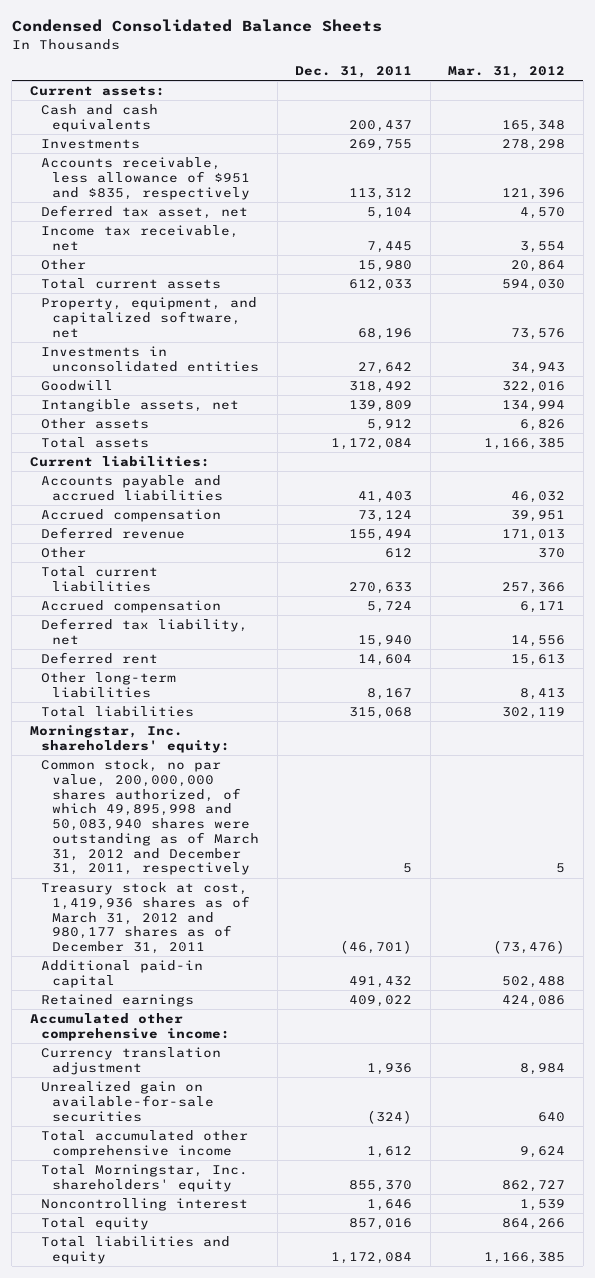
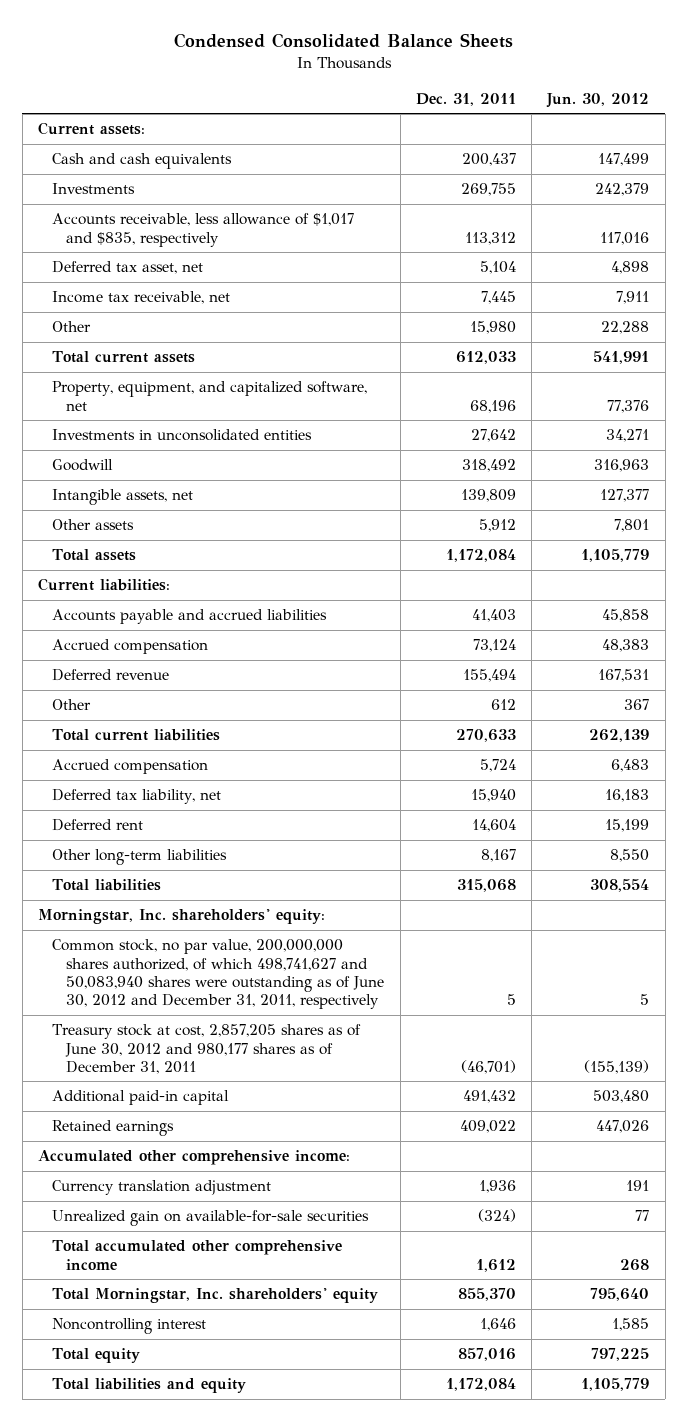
[448,66,566,79] Mar. 31, 2012 -> none
none -> [546,92,650,108] Jun. 30, 2012
[40,157,251,200] Accounts receivable, less allowance of $951 and $835, respectively -> [52,213,355,247] Accounts receivable, less allowance of $1,017 and $835, respectively
[40,759,260,876] Common stock, no par value, 200,000,000 shares authorized, of which 49,895,998 and 50,083,940 shares were outstanding as of March 31, 2012 and December 31, 2011, respectively -> [52,939,385,1010] Common stock, no par value, 200,000,000 shares authorized, of which 498,741,627 and 50,083,940 shares were outstanding as of June 30, 2012 and December 31, 2011, respectively
[40,882,251,955] Treasury stock at cost, 1,419,936 shares as of March 31, 2012 and 980,177 shares as of December 31, 2011 -> [52,1024,362,1074] Treasury stock at cost, 2,857,205 shares as of June 30, 2012 and 980,177 shares as of December 31, 2011

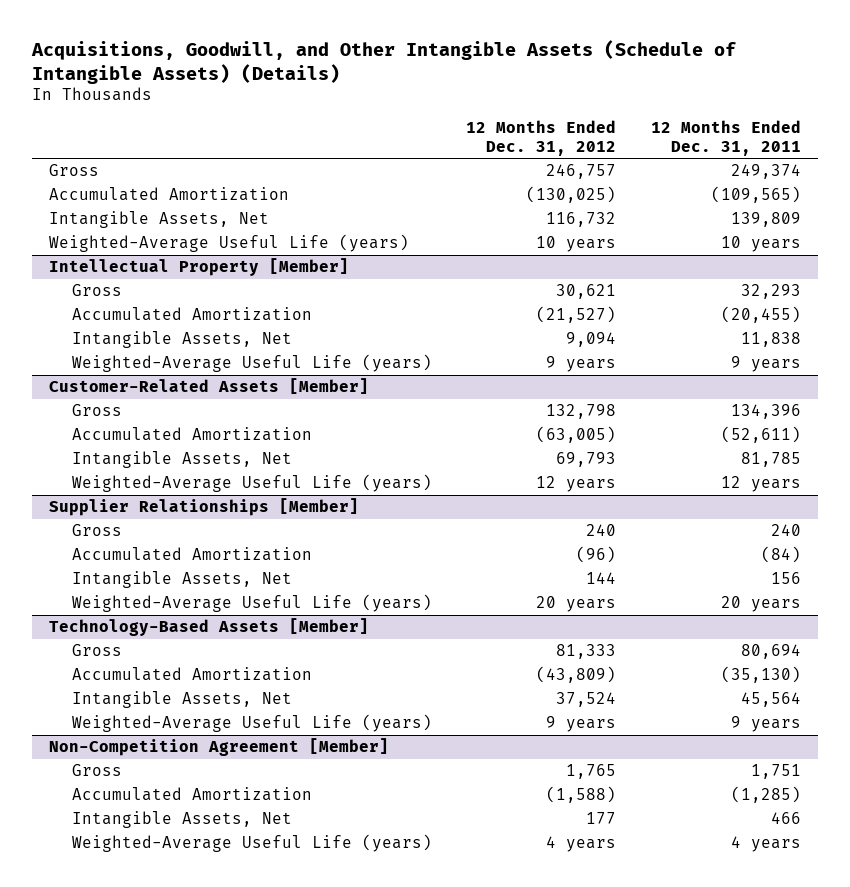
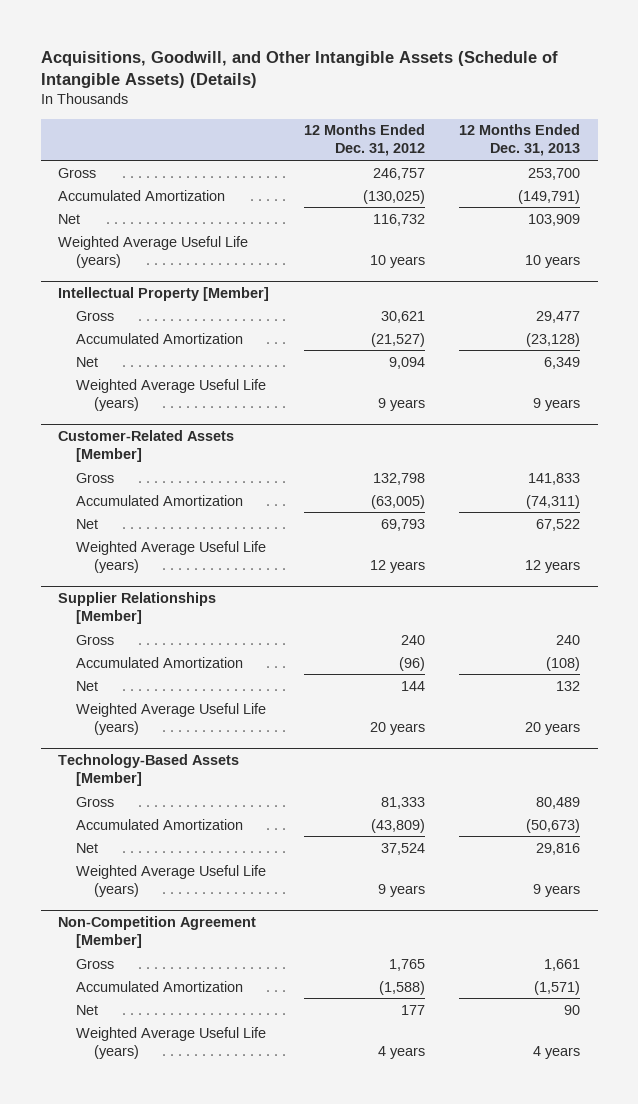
[650,120,801,156] 12 Months Ended Dec. 31, 2011 -> none
none -> [459,124,581,157] 12 Months Ended Dec. 31, 2013
[48,211,269,229] Intangible Assets, Net -> [58,213,81,224] Net
[48,234,409,253] Weighted-Average Useful Life (years) -> [58,235,249,268] Weighted Average Useful Life (years)
[71,331,292,349] Intangible Assets, Net -> [75,356,98,367] Net
[71,354,432,373] Weighted-Average Useful Life (years) -> [75,378,266,411] Weighted Average Useful Life (years)
[71,451,292,469] Intangible Assets, Net -> [75,518,98,529] Net
[71,474,432,493] Weighted-Average Useful Life (years) -> [75,540,266,573] Weighted Average Useful Life (years)
[71,571,292,589] Intangible Assets, Net -> [75,680,98,691] Net
[71,594,432,613] Weighted-Average Useful Life (years) -> [75,702,266,735] Weighted Average Useful Life (years)
[71,691,292,709] Intangible Assets, Net -> [75,842,98,853] Net
[71,714,432,733] Weighted-Average Useful Life (years) -> [75,864,266,897] Weighted Average Useful Life (years)
[71,811,292,829] Intangible Assets, Net -> [75,1004,98,1015] Net
[71,834,432,853] Weighted-Average Useful Life (years) -> [75,1026,266,1059] Weighted Average Useful Life (years)

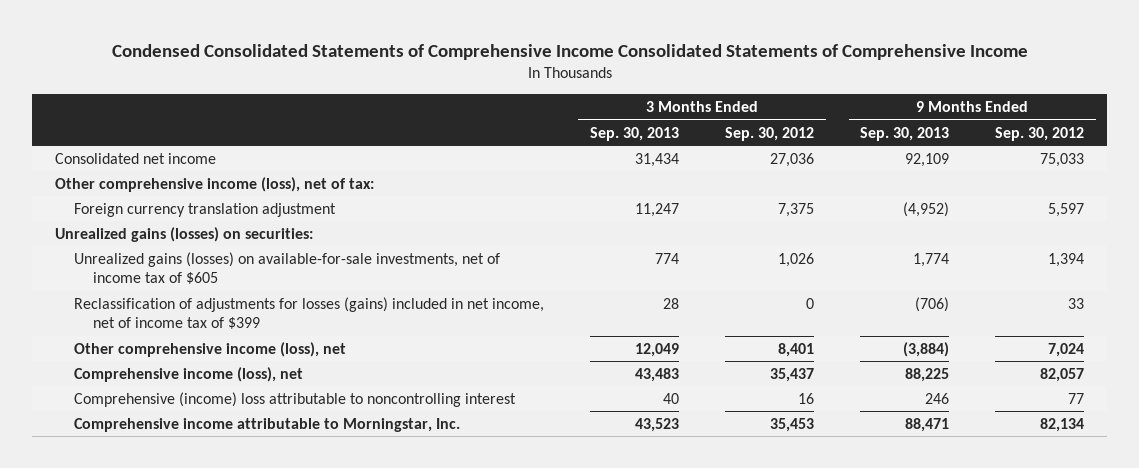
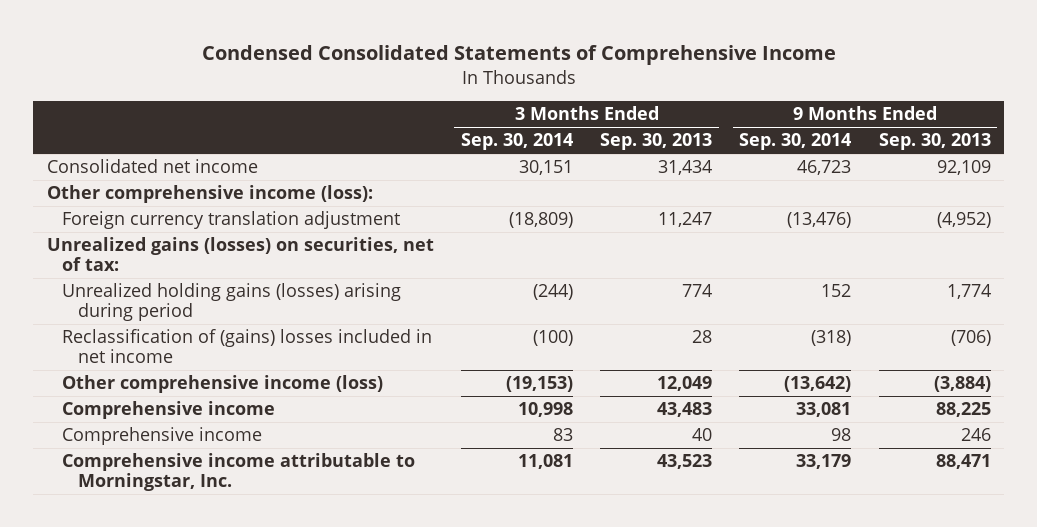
[111,43,1028,60] Condensed Consolidated Statements of Comprehensive Income Consolidated Statements of Comprehensive Income -> [201,45,836,66] Condensed Consolidated Statements of Comprehensive Income
[725,126,815,141] Sep. 30, 2012 -> none
[995,126,1085,141] Sep. 30, 2012 -> none
none -> [460,133,573,151] Sep. 30, 2014
none -> [739,133,852,151] Sep. 30, 2014
[54,176,374,192] Other comprehensive income (loss), net of tax: -> [46,185,373,204] Other comprehensive income (loss):
[54,226,313,242] Unrealized gains (losses) on securities: -> [46,237,434,272] Unrealized gains (losses) on securities, net of tax:
[73,251,500,285] Unrealized gains (losses) on available-for-sale investments, net of income tax of $605 -> [62,283,402,322] Unrealized holding gains (losses) arising during period
[73,296,544,330] Reclassification of adjustments for losses (gains) included in net income, net of income tax of $399 -> [62,329,433,364] Reclassification of (gains) losses included in net income
[73,341,346,357] Other comprehensive income (loss), net -> [62,375,384,394] Other comprehensive income (loss)
[73,366,303,382] Comprehensive income (loss), net -> [62,401,276,420] Comprehensive income
[73,391,516,407] Comprehensive (income) loss attributable to noncontrolling interest -> [62,427,263,446] Comprehensive income

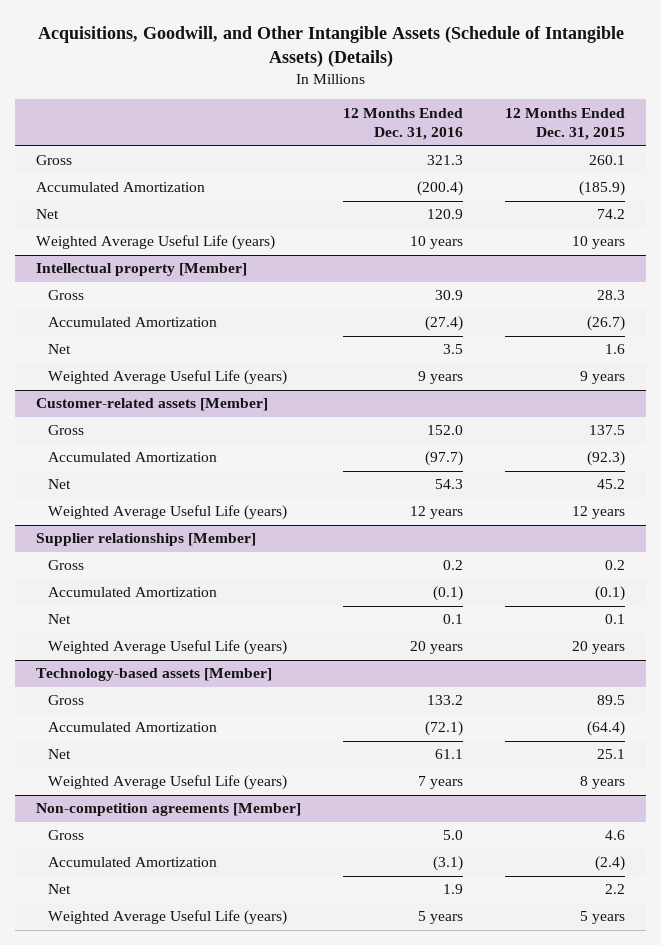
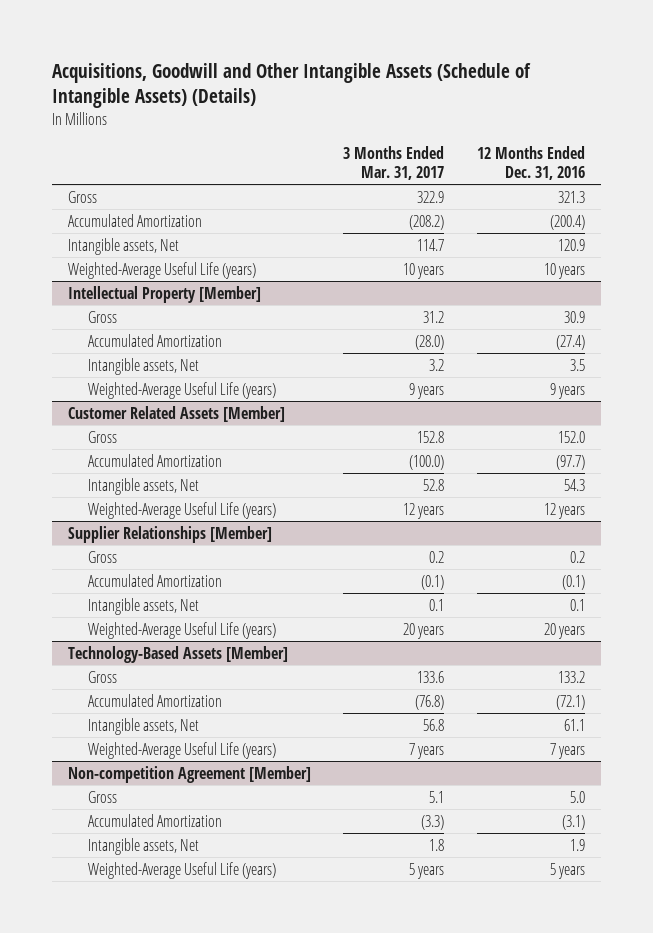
[37,26,624,68] Acquisitions, Goodwill, and Other Intangible Assets (Schedule of Intangible Assets) (Details) -> [52,62,532,108] Acquisitions, Goodwill and Other Intangible Assets (Schedule of Intangible Assets) (Details)
[505,107,626,141] 12 Months Ended Dec. 31, 2015 -> none
none -> [343,145,445,180] 3 Months Ended Mar. 31, 2017
[36,209,60,220] Net -> [68,237,180,255] Intangible assets, Net
[36,235,276,251] Weighted Average Useful Life (years) -> [68,261,257,279] Weighted-Average Useful Life (years)
[36,263,248,277] Intellectual property [Member] -> [68,285,262,303] Intellectual Property [Member]
[48,344,72,355] Net -> [88,357,200,375] Intangible assets, Net
[48,370,288,386] Weighted Average Useful Life (years) -> [88,381,277,399] Weighted-Average Useful Life (years)
[36,398,269,412] Customer-related assets [Member] -> [68,405,286,422] Customer Related Assets [Member]
[48,479,72,490] Net -> [88,477,200,495] Intangible assets, Net
[48,505,288,521] Weighted Average Useful Life (years) -> [88,501,277,519] Weighted-Average Useful Life (years)
[36,533,257,547] Supplier relationships [Member] -> [68,525,273,543] Supplier Relationships [Member]
[48,614,72,625] Net -> [88,597,200,615] Intangible assets, Net
[48,640,288,656] Weighted Average Useful Life (years) -> [88,621,277,639] Weighted-Average Useful Life (years)
[36,668,273,682] Technology-based assets [Member] -> [68,645,289,663] Technology-Based Assets [Member]
[48,749,72,760] Net -> [88,717,200,735] Intangible assets, Net
[48,775,288,791] Weighted Average Useful Life (years) -> [88,741,277,759] Weighted-Average Useful Life (years)
[36,803,302,817] Non-competition agreements [Member] -> [68,765,312,783] Non-competition Agreement [Member]
[48,884,72,895] Net -> [88,837,200,855] Intangible assets, Net
[48,910,288,926] Weighted Average Useful Life (years) -> [88,861,277,879] Weighted-Average Useful Life (years)

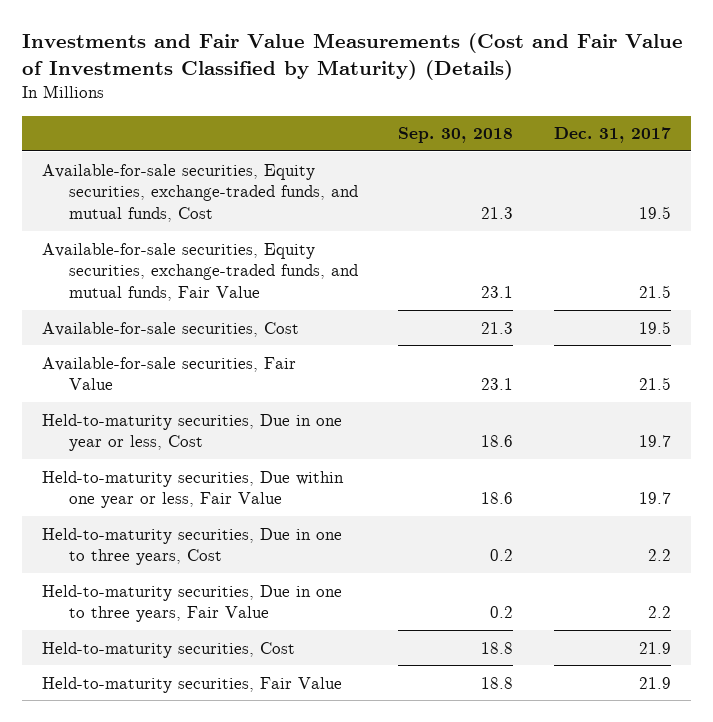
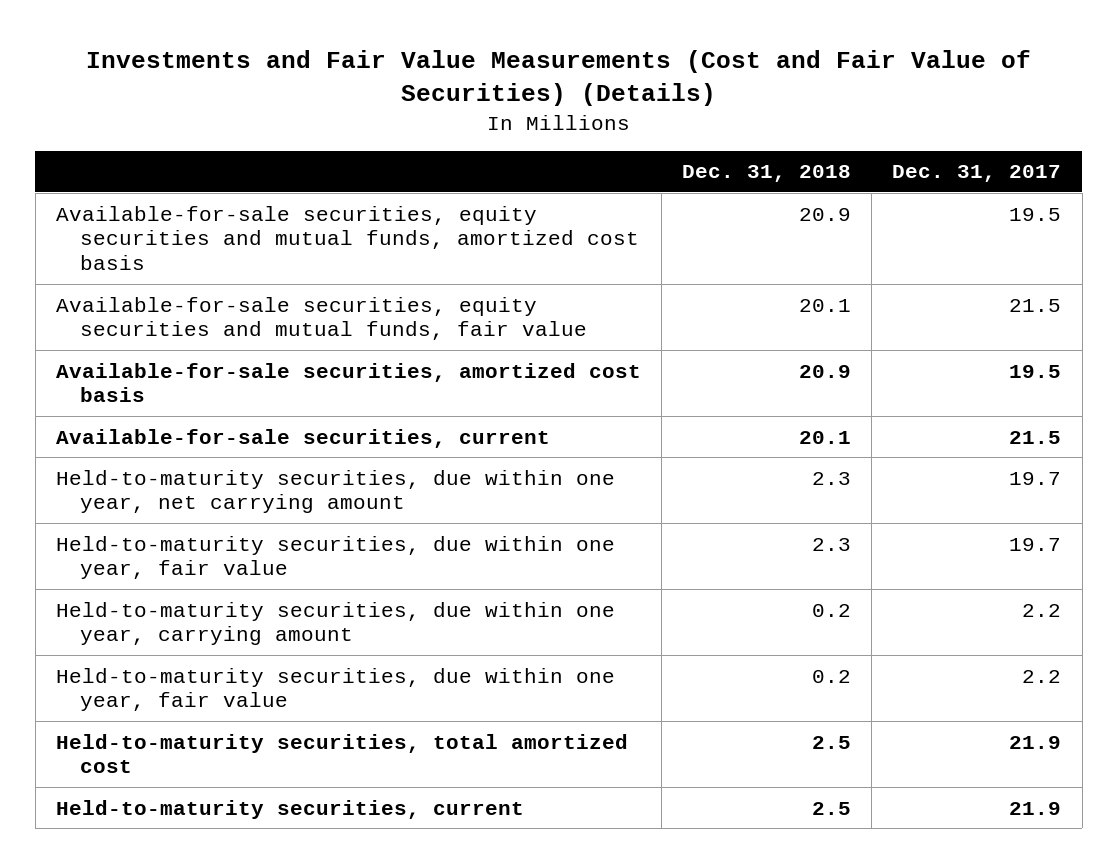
[21,33,683,81] Investments and Fair Value Measurements (Cost and Fair Value of Investments Classified by Maturity) (Details) -> [85,50,1031,106] Investments and Fair Value Measurements (Cost and Fair Value of Securities) (Details)
[398,127,514,144] Sep. 30, 2018 -> none
none -> [682,165,852,183] Dec. 31, 2018
[42,163,358,223] Available-for-sale securities, Equity securities, exchange-traded funds, and mutual funds, Cost -> [55,205,639,271] Available-for-sale securities, equity securities and mutual funds, amortized cost basis
[42,242,358,302] Available-for-sale securities, Equity securities, exchange-traded funds, and mutual funds, Fair Value -> [55,296,587,341] Available-for-sale securities, equity securities and mutual funds, fair value
[42,321,300,337] Available-for-sale securities, Cost -> [55,362,641,403] Available-for-sale securities, amortized cost basis
[42,356,297,391] Available-for-sale securities, Fair Value -> [55,428,550,448] Available-for-sale securities, current
[42,413,343,452] Held-to-maturity securities, Due in one year or less, Cost -> [55,469,615,514] Held-to-maturity securities, due within one year, net carrying amount
[42,470,345,509] Held-to-maturity securities, Due within one year or less, Fair Value -> [55,535,615,580] Held-to-maturity securities, due within one year, fair value
[42,527,343,566] Held-to-maturity securities, Due in one to three years, Cost -> [55,601,615,646] Held-to-maturity securities, due within one year, carrying amount
[42,584,343,623] Held-to-maturity securities, Due in one to three years, Fair Value -> [55,667,615,712] Held-to-maturity securities, due within one year, fair value
[42,641,296,658] Held-to-maturity securities, Cost -> [55,733,628,774] Held-to-maturity securities, total amortized cost
[42,676,343,693] Held-to-maturity securities, Fair Value -> [55,799,524,819] Held-to-maturity securities, current

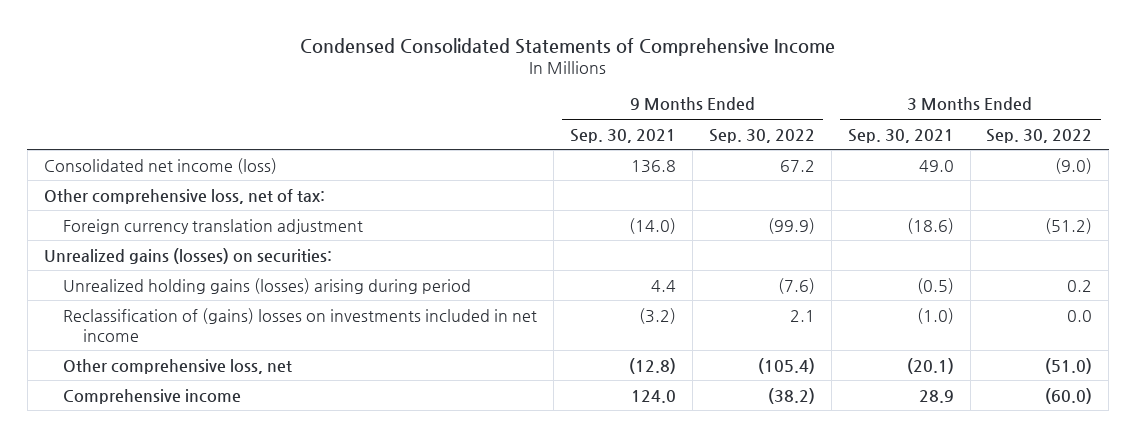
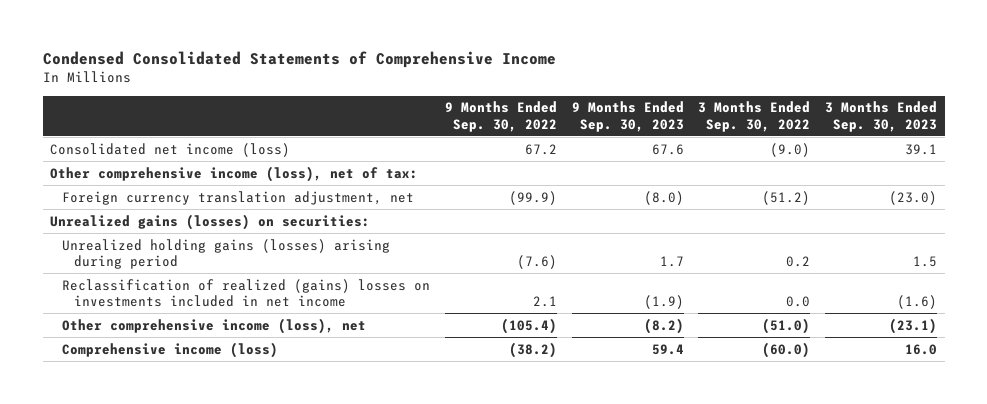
[570,128,677,143] Sep. 30, 2021 -> none
[847,128,954,143] Sep. 30, 2021 -> none
none -> [571,101,684,132] 9 Months Ended Sep. 30, 2023
none -> [825,101,938,132] 3 Months Ended Sep. 30, 2023
[43,188,325,204] Other comprehensive loss, net of tax: -> [50,165,419,182] Other comprehensive income (loss), net of tax:
[63,218,364,234] Foreign currency translation adjustment -> [61,190,414,205] Foreign currency translation adjustment, net
[63,307,538,342] Reclassification of (gains) losses on investments included in net income -> [61,278,430,307] Reclassification of realized (gains) losses on investments included in net income
[63,358,293,374] Other comprehensive loss, net -> [61,317,366,334] Other comprehensive income (loss), net
[63,388,242,404] Comprehensive income -> [61,341,278,358] Comprehensive income (loss)

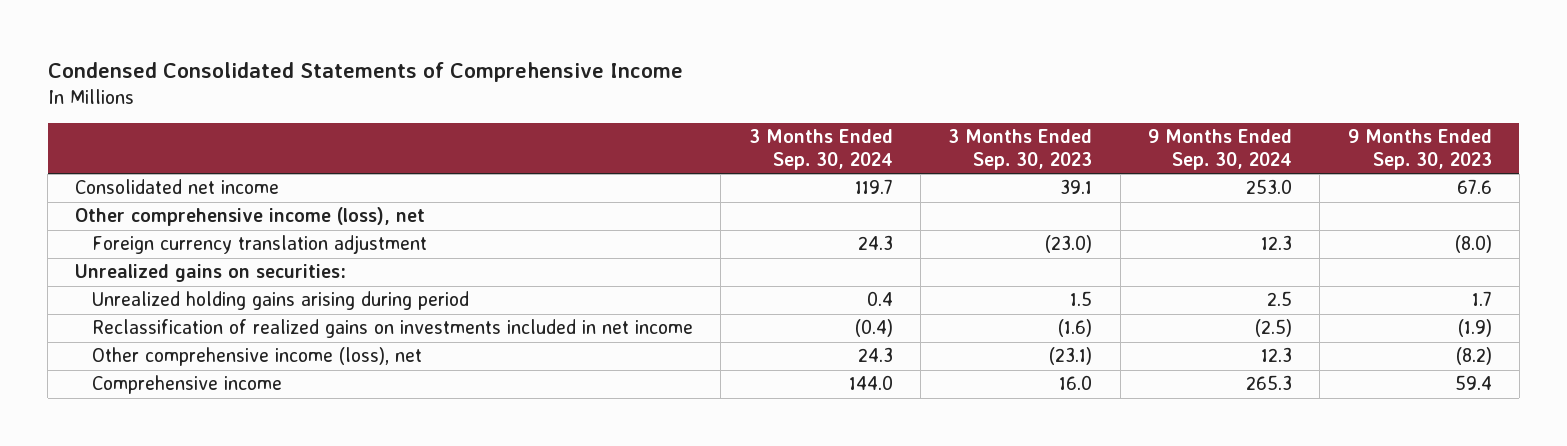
[444,101,557,132] 9 Months Ended Sep. 30, 2022 -> none
[698,101,811,132] 3 Months Ended Sep. 30, 2022 -> none
none -> [748,129,893,170] 3 Months Ended Sep. 30, 2024
none -> [1147,129,1292,170] 9 Months Ended Sep. 30, 2024
[50,142,291,157] Consolidated net income (loss) -> [75,179,280,195] Consolidated net income
[50,165,419,182] Other comprehensive income (loss), net of tax: -> [75,207,426,227] Other comprehensive income (loss), net
[61,190,414,205] Foreign currency translation adjustment, net -> [91,235,427,255] Foreign currency translation adjustment
[50,213,371,230] Unrealized gains (losses) on securities: -> [75,264,347,283] Unrealized gains on securities:
[61,238,390,269] Unrealized holding gains (losses) arising during period -> [91,291,469,311] Unrealized holding gains arising during period
[61,278,430,307] Reclassification of realized (gains) losses on investments included in net income -> [91,319,693,339] Reclassification of realized gains on investments included in net income
[61,341,278,358] Comprehensive income (loss) -> [91,375,282,395] Comprehensive income

